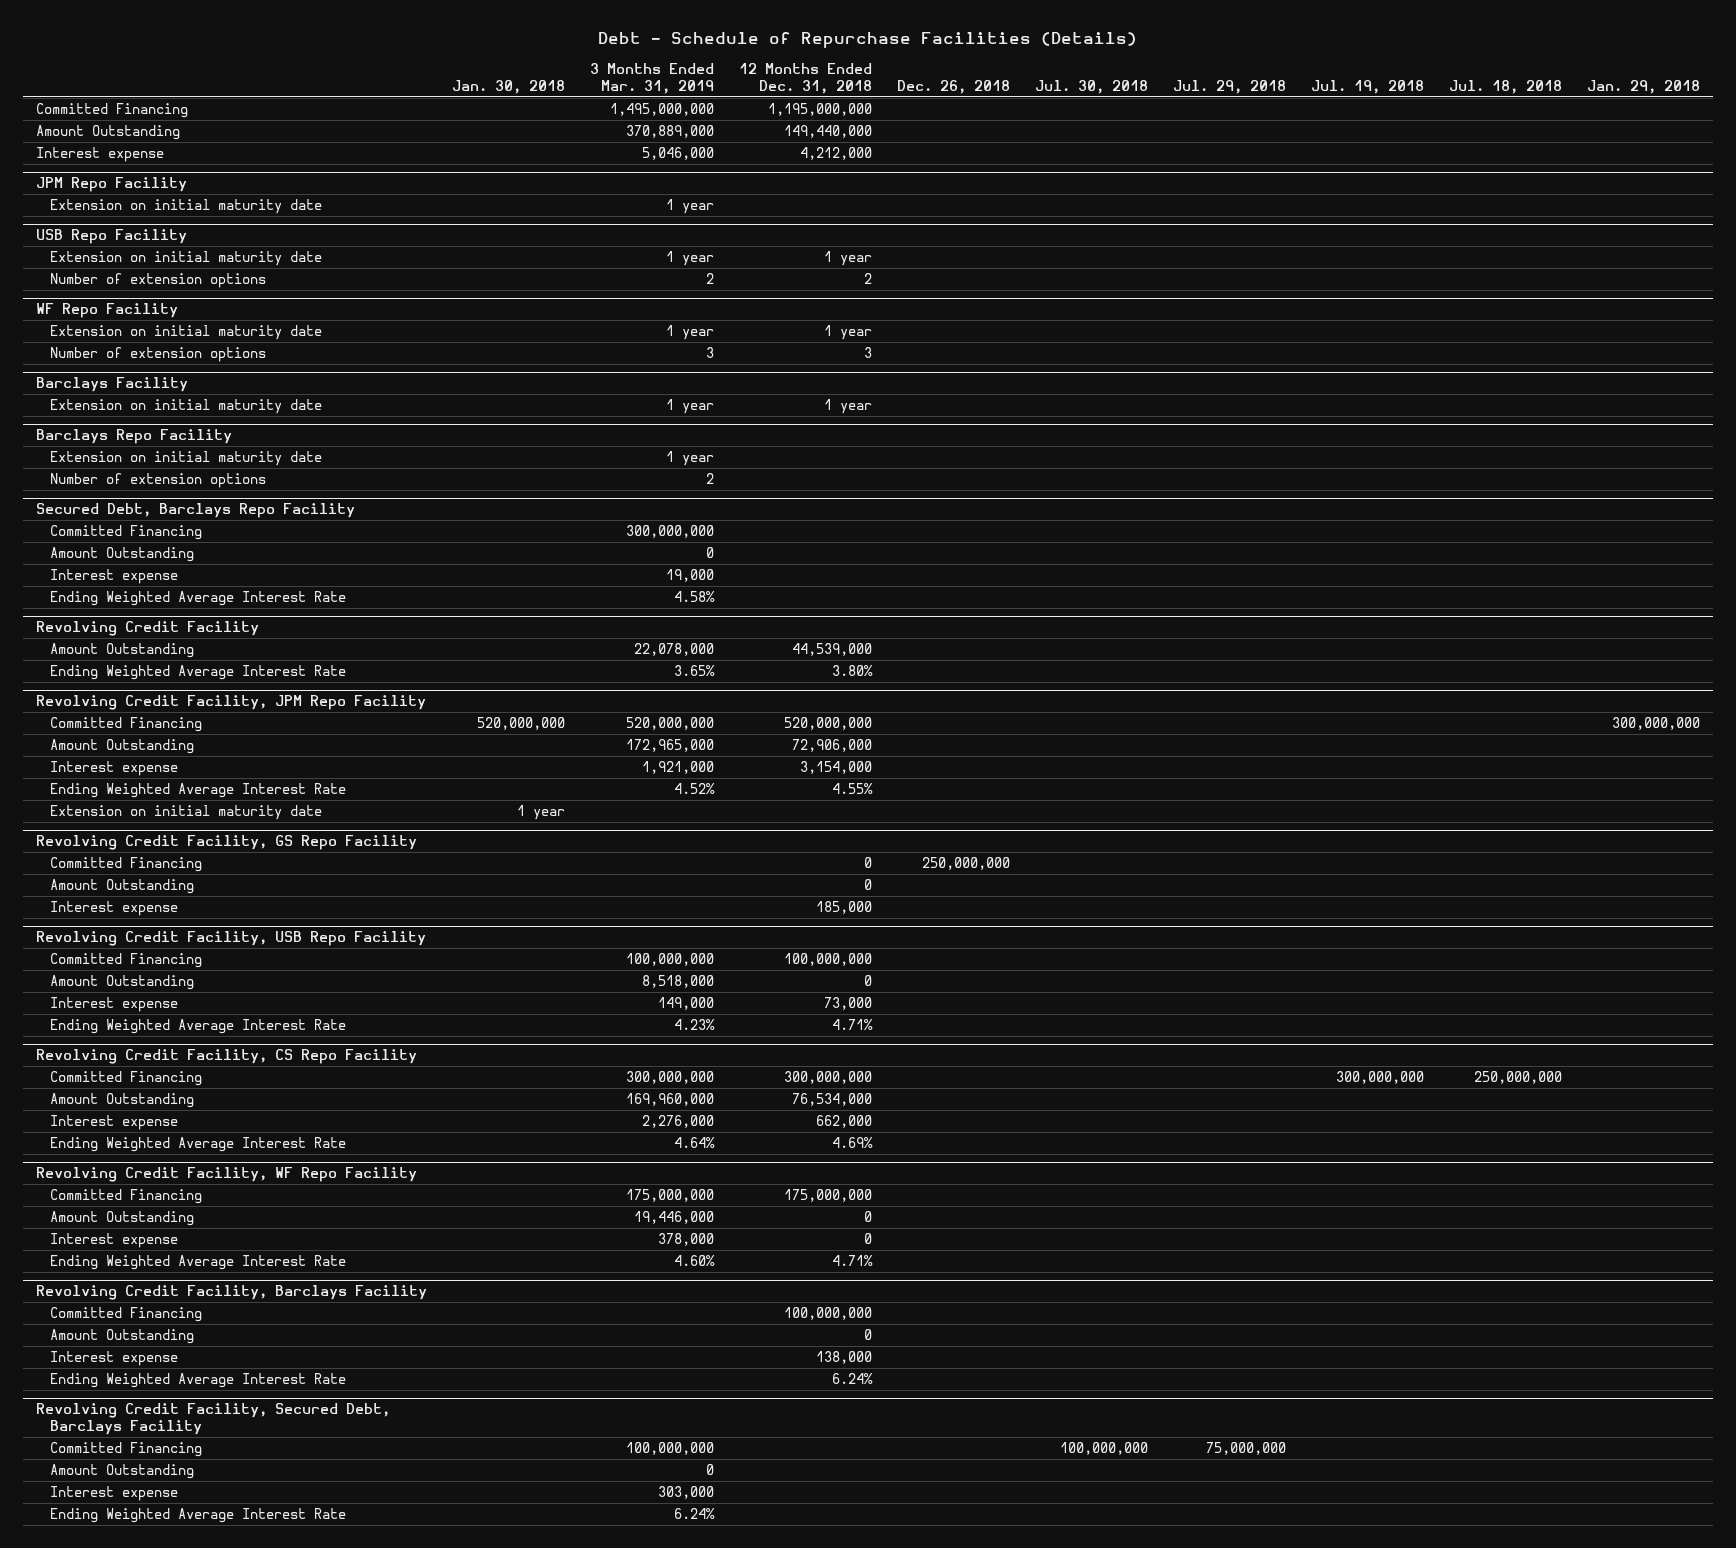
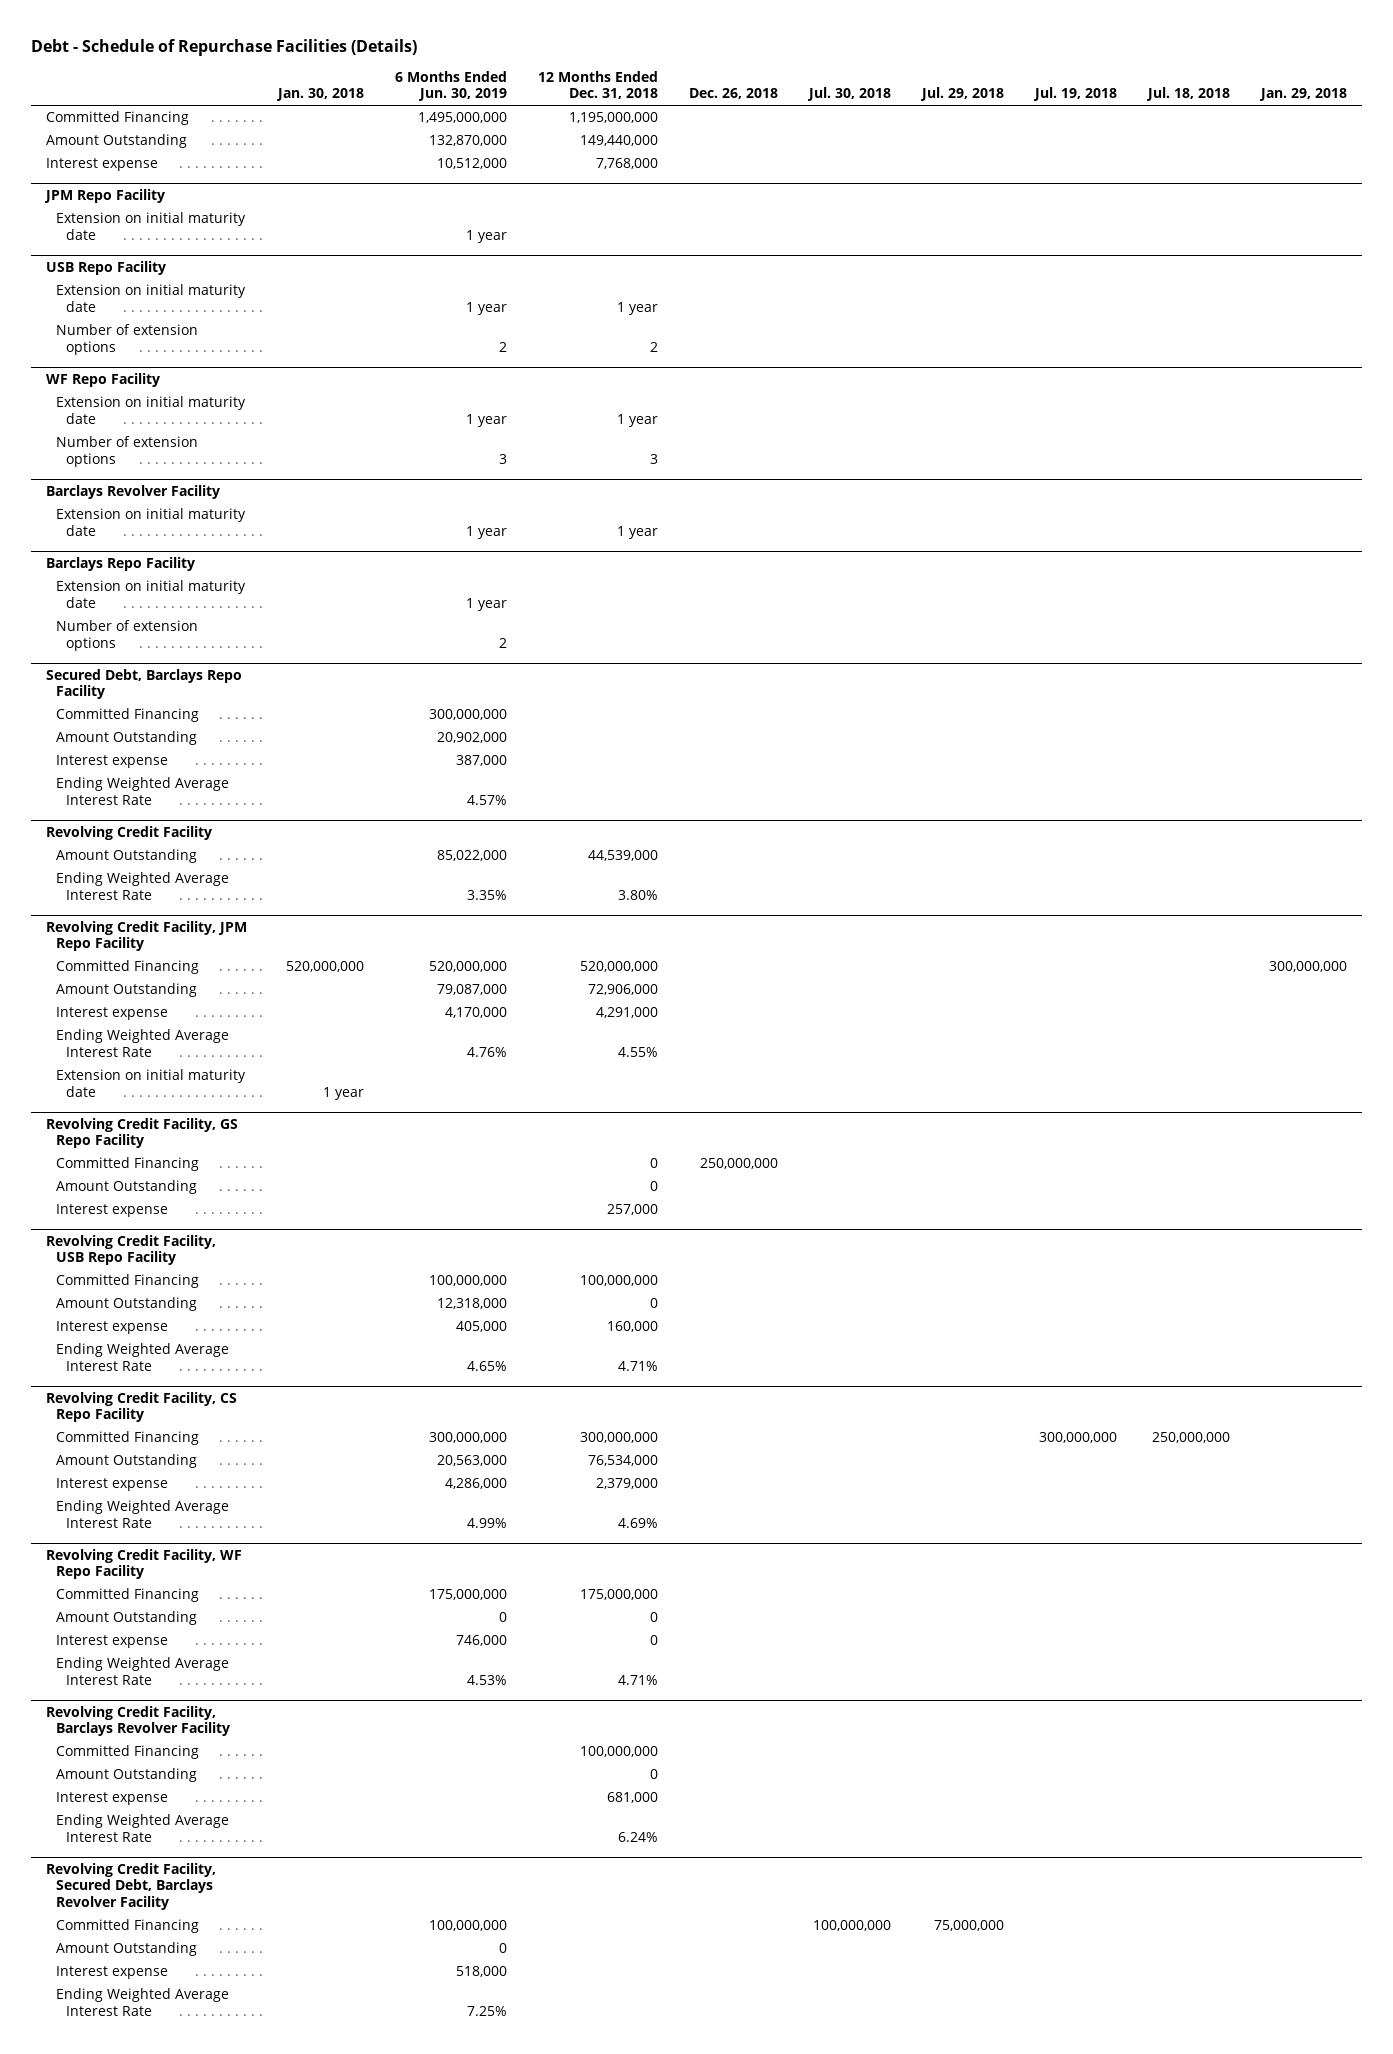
[589,63,714,94] 3 Months Ended Mar. 31, 2019 -> none
none -> [395,70,508,102] 6 Months Ended Jun. 30, 2019
[799,147,872,161] 4,212,000 -> [596,158,659,170] 7,768,000
[35,377,188,393] Barclays Facility -> [46,484,221,499] Barclays Revolver Facility
[799,761,872,775] 3,154,000 -> [596,1007,659,1019] 4,291,000
[815,901,872,915] 185,000 -> [607,1204,659,1216] 257,000
[823,997,872,1011] 73,000 -> [607,1321,659,1333] 160,000
[815,1115,872,1129] 662,000 -> [596,1478,659,1490] 2,379,000
[35,1285,427,1301] Revolving Credit Facility, Barclays Facility -> [46,1705,231,1737] Revolving Credit Facility, Barclays Revolver Facility
[815,1351,872,1365] 138,000 -> [607,1792,659,1804] 681,000
[35,1403,390,1435] Revolving Credit Facility, Secured Debt, Barclays Facility -> [46,1862,217,1910] Revolving Credit Facility, Secured Debt, Barclays Revolver Facility

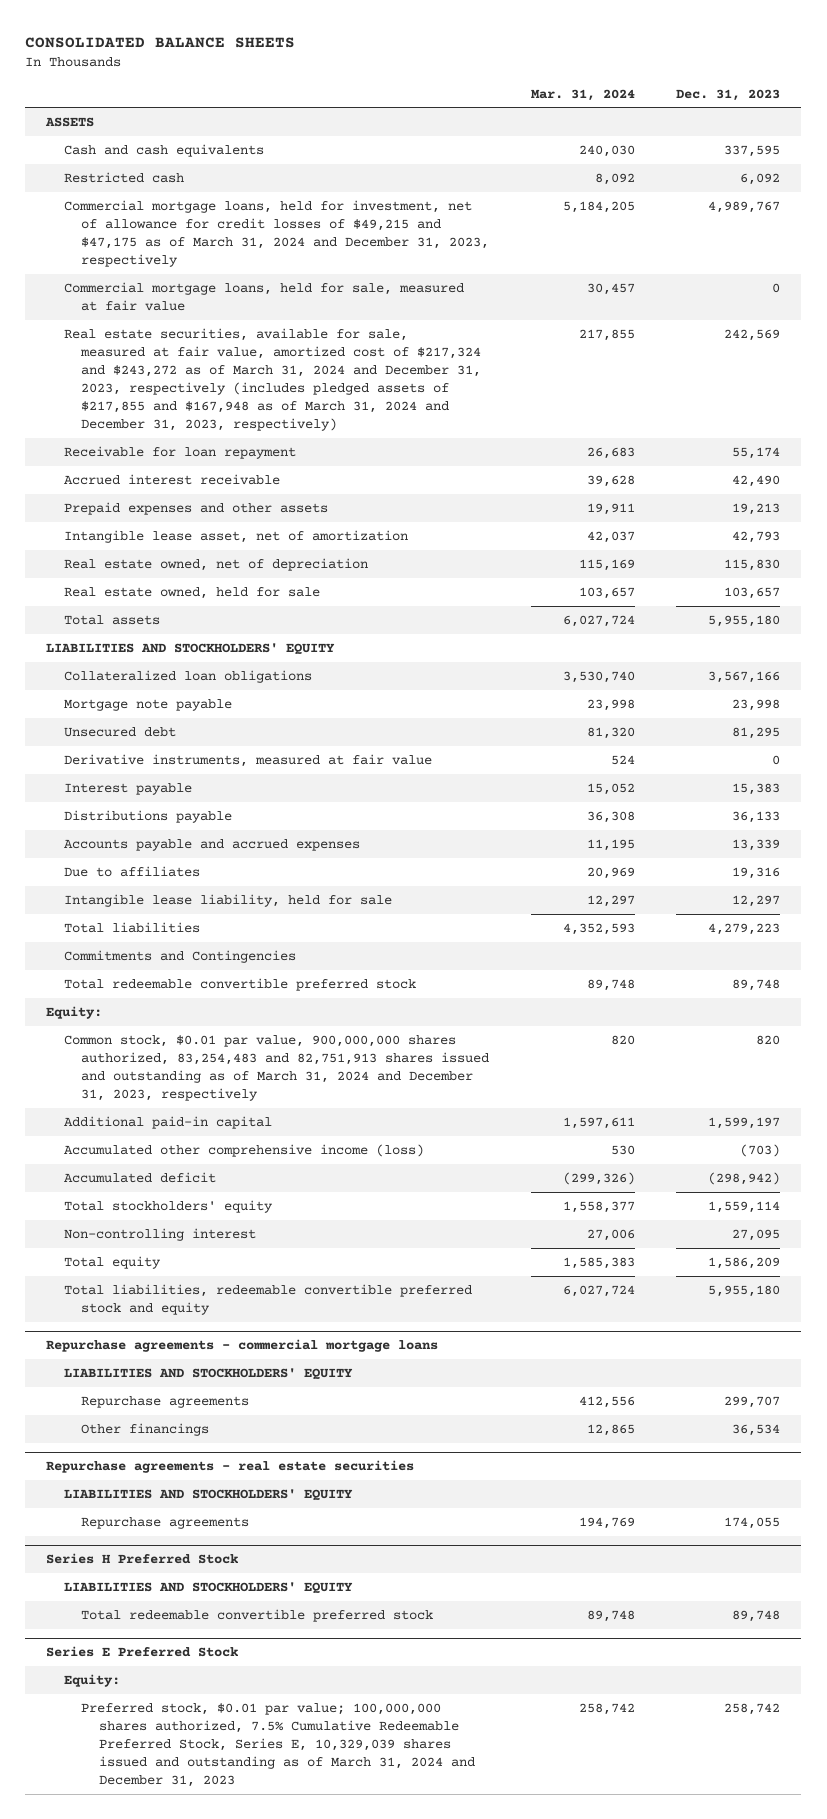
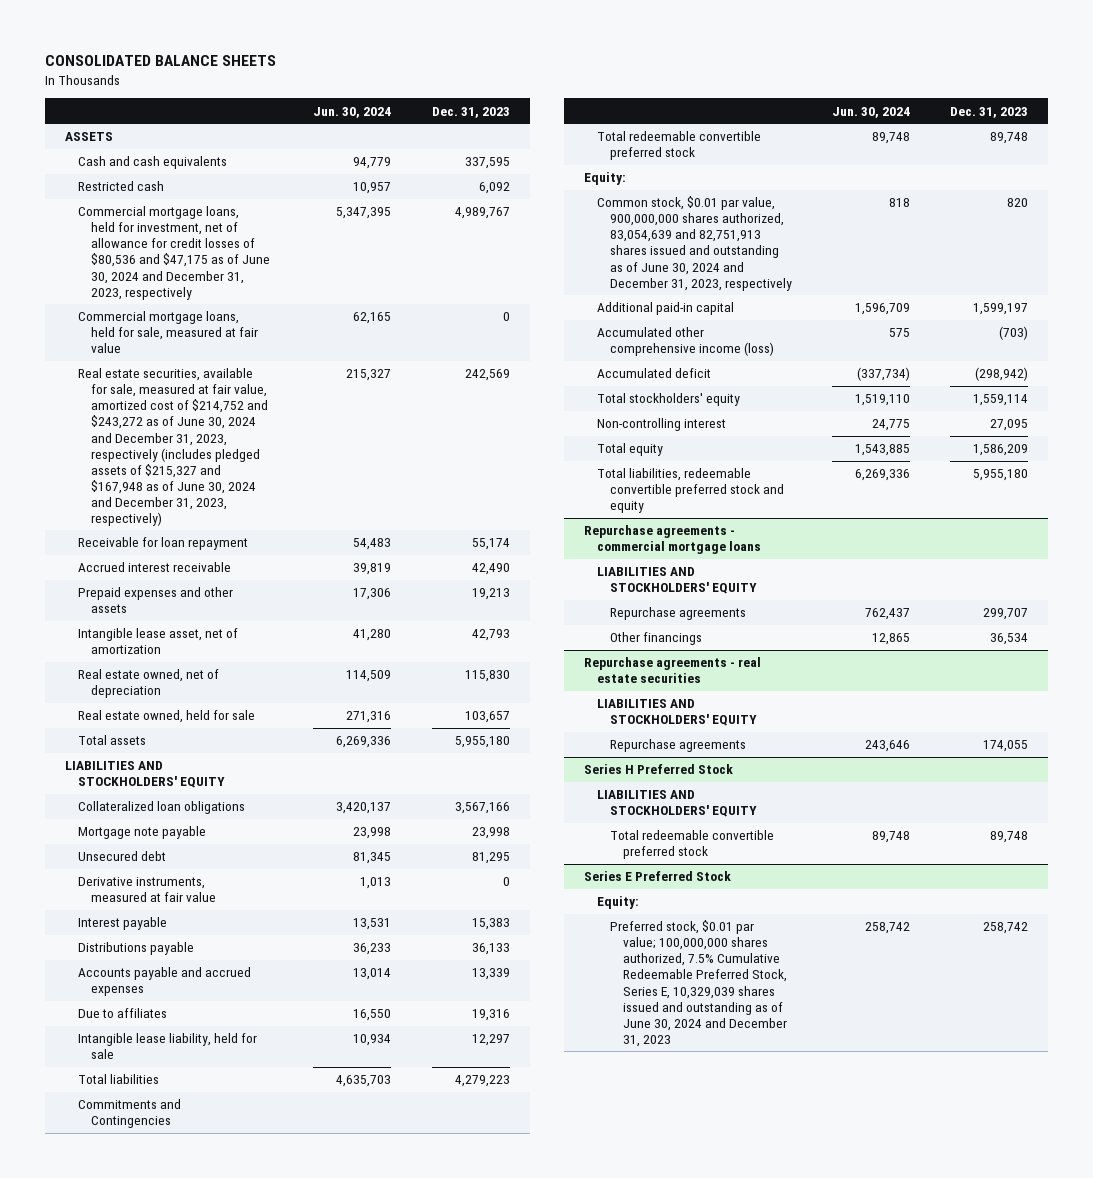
[530,88,635,101] Mar. 31, 2024 -> none
none -> [313,106,392,118] Jun. 30, 2024
[63,199,490,267] Commercial mortgage loans, held for investment, net of allowance for credit losses of $49,215 and $47,175 as of March 31, 2024 and December 31, 2023, respectively -> [78,206,271,300] Commercial mortgage loans, held for investment, net of allowance for credit losses of $80,536 and $47,175 as of June 30, 2024 and December 31, 2023, respectively
[63,327,482,432] Real estate securities, available for sale, measured at fair value, amortized cost of $217,324 and $243,272 as of March 31, 2024 and December 31, 2023, respectively (includes pledged assets of $217,855 and $167,948 as of March 31, 2024 and December 31, 2023, respectively) -> [78,368,269,526] Real estate securities, available for sale, measured at fair value, amortized cost of $214,752 and $243,272 as of June 30, 2024 and December 31, 2023, respectively (includes pledged assets of $215,327 and $167,948 as of June 30, 2024 and December 31, 2023, respectively)
[63,1034,490,1101] Common stock, $0.01 par value, 900,000,000 shares authorized, 83,254,483 and 82,751,913 shares issued and outstanding as of March 31, 2024 and December 31, 2023, respectively -> [596,196,793,291] Common stock, $0.01 par value, 900,000,000 shares authorized, 83,054,639 and 82,751,913 shares issued and outstanding as of June 30, 2024 and December 31, 2023, respectively
[81,1702,475,1787] Preferred stock, $0.01 par value; 100,000,000 shares authorized, 7.5% Cumulative Redeemable Preferred Stock, Series E, 10,329,039 shares issued and outstanding as of March 31, 2024 and December 31, 2023 -> [610,920,788,1047] Preferred stock, $0.01 par value; 100,000,000 shares authorized, 7.5% Cumulative Redeemable Preferred Stock, Series E, 10,329,039 shares issued and outstanding as of June 30, 2024 and December 31, 2023

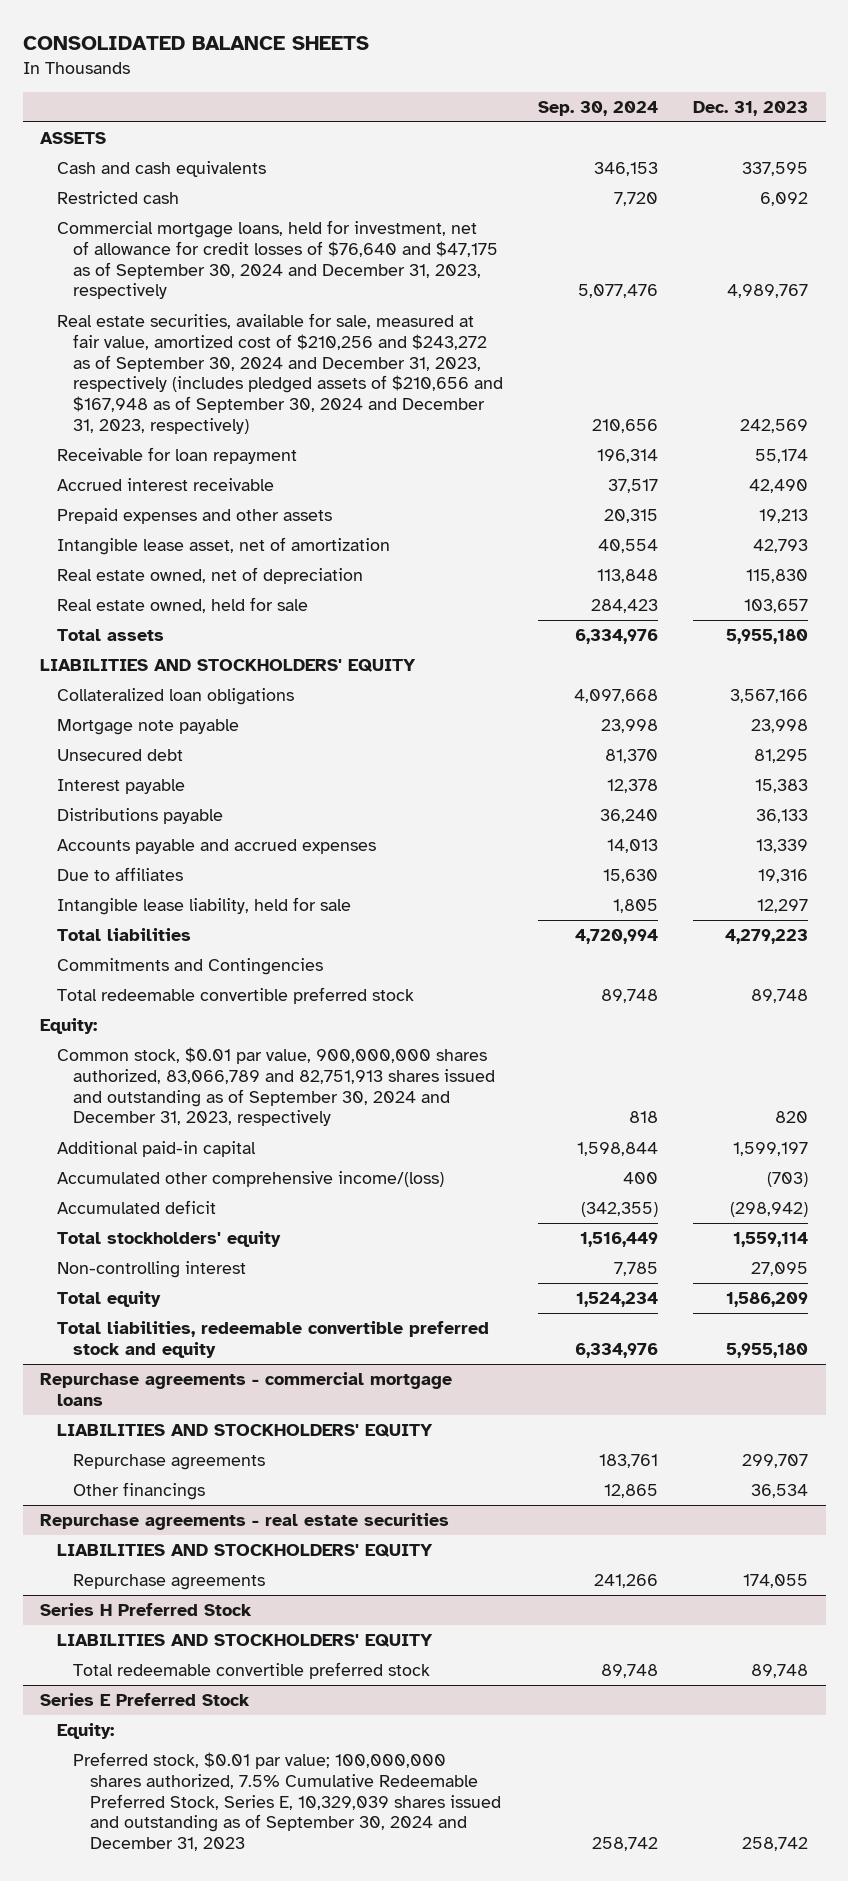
[313,106,392,118] Jun. 30, 2024 -> none
none -> [538,100,659,116] Sep. 30, 2024
[78,311,259,354] Commercial mortgage loans, held for sale, measured at fair value -> none
[78,206,271,300] Commercial mortgage loans, held for investment, net of allowance for credit losses of $80,536 and $47,175 as of June 30, 2024 and December 31, 2023, respectively -> [56,220,499,300] Commercial mortgage loans, held for investment, net of allowance for credit losses of $76,640 and $47,175 as of September 30, 2024 and December 31, 2023, respectively
[78,368,269,526] Real estate securities, available for sale, measured at fair value, amortized cost of $214,752 and $243,272 as of June 30, 2024 and December 31, 2023, respectively (includes pledged assets of $215,327 and $167,948 as of June 30, 2024 and December 31, 2023, respectively) -> [56,313,504,434] Real estate securities, available for sale, measured at fair value, amortized cost of $210,256 and $243,272 as of September 30, 2024 and December 31, 2023, respectively (includes pledged assets of $210,656 and $167,948 as of September 30, 2024 and December 31, 2023, respectively)
[78,877,217,903] Derivative instruments, measured at fair value -> none
[596,196,793,291] Common stock, $0.01 par value, 900,000,000 shares authorized, 83,054,639 and 82,751,913 shares issued and outstanding as of June 30, 2024 and December 31, 2023, respectively -> [56,1047,496,1127] Common stock, $0.01 par value, 900,000,000 shares authorized, 83,066,789 and 82,751,913 shares issued and outstanding as of September 30, 2024 and December 31, 2023, respectively
[596,327,775,357] Accumulated other comprehensive income (loss) -> [56,1171,444,1188] Accumulated other comprehensive income/(loss)
[610,920,788,1047] Preferred stock, $0.01 par value; 100,000,000 shares authorized, 7.5% Cumulative Redeemable Preferred Stock, Series E, 10,329,039 shares issued and outstanding as of June 30, 2024 and December 31, 2023 -> [73,1752,502,1852] Preferred stock, $0.01 par value; 100,000,000 shares authorized, 7.5% Cumulative Redeemable Preferred Stock, Series E, 10,329,039 shares issued and outstanding as of September 30, 2024 and December 31, 2023

